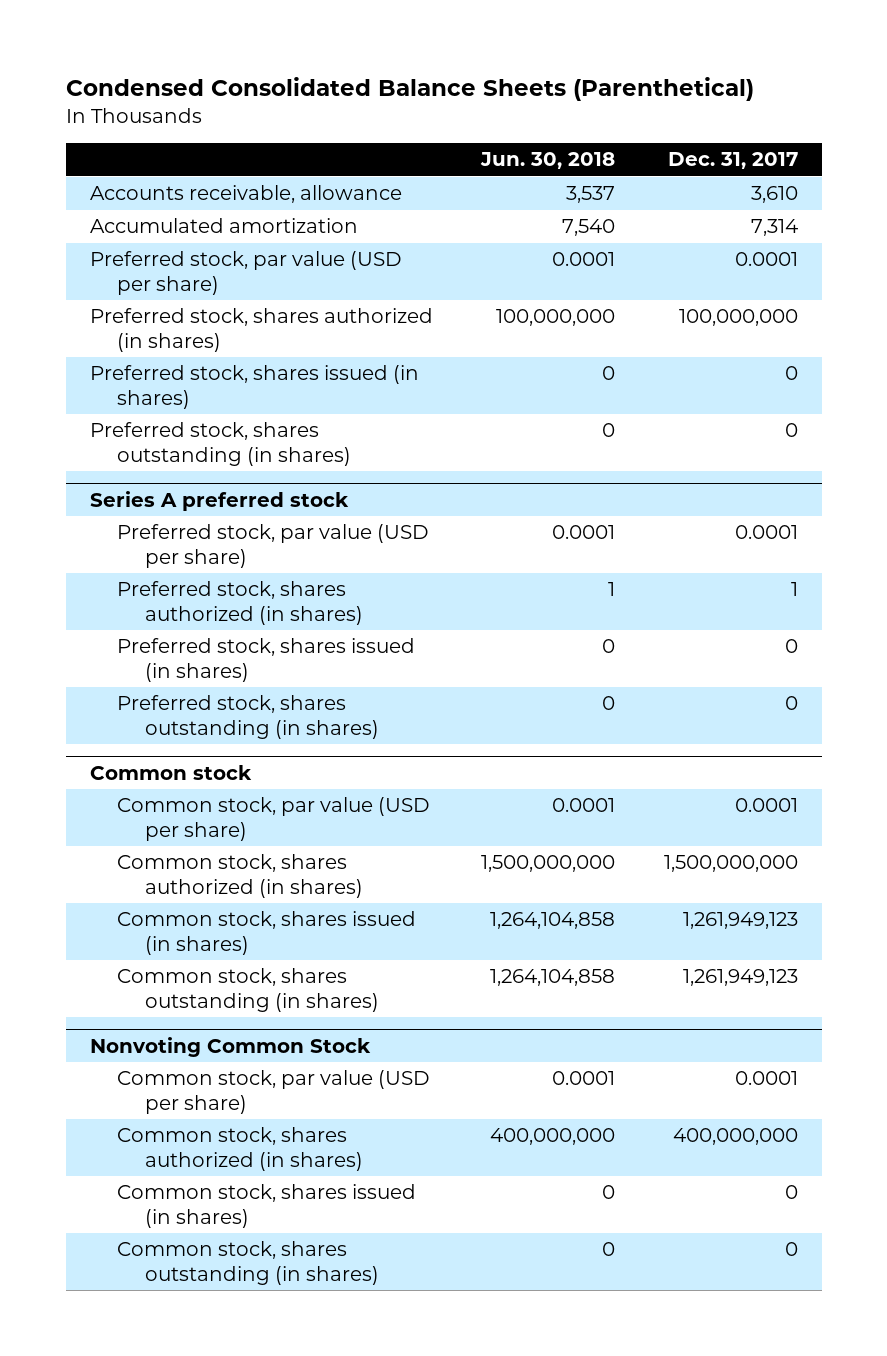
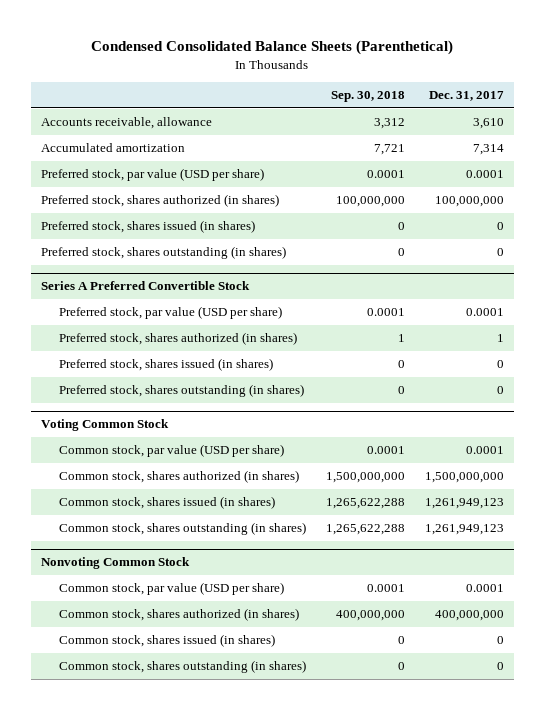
[480,152,616,170] Jun. 30, 2018 -> none
none -> [330,91,405,103] Sep. 30, 2018
[89,490,349,511] Series A preferred stock -> [40,281,250,291] Series A Preferred Convertible Stock
[89,764,252,780] Common stock -> [40,419,169,432] Voting Common Stock

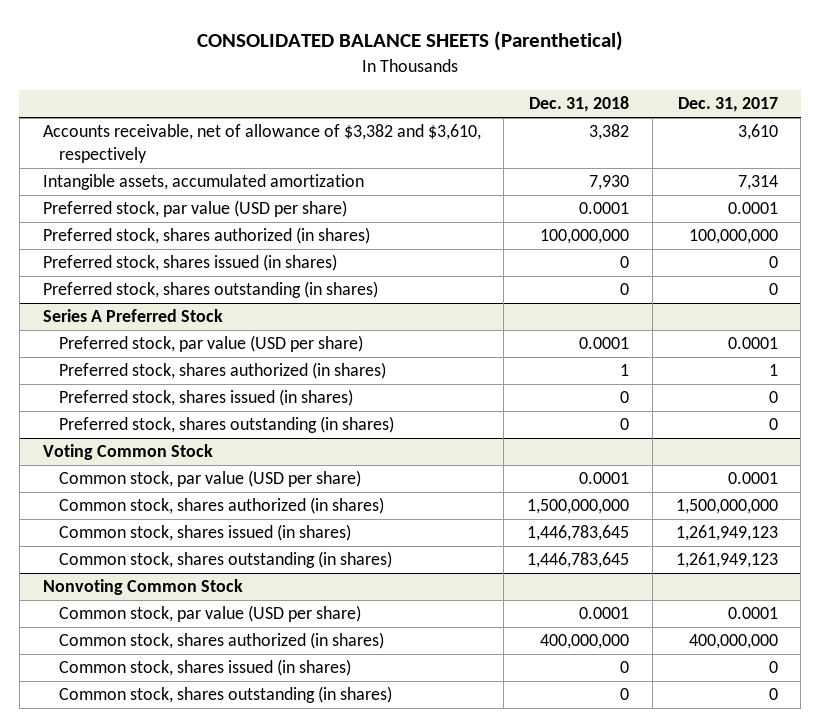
[91,40,454,56] Condensed Consolidated Balance Sheets (Parenthetical) -> [197,31,624,52] CONSOLIDATED BALANCE SHEETS (Parenthetical)
[330,91,405,103] Sep. 30, 2018 -> none
none -> [529,96,630,113] Dec. 31, 2018
[40,117,212,130] Accounts receivable, allowance -> [42,124,481,164] Accounts receivable, net of allowance of $3,382 and $3,610, respectively
[40,143,185,153] Accumulated amortization -> [42,174,364,191] Intangible assets, accumulated amortization
[40,281,250,291] Series A Preferred Convertible Stock -> [42,309,223,323] Series A Preferred Stock

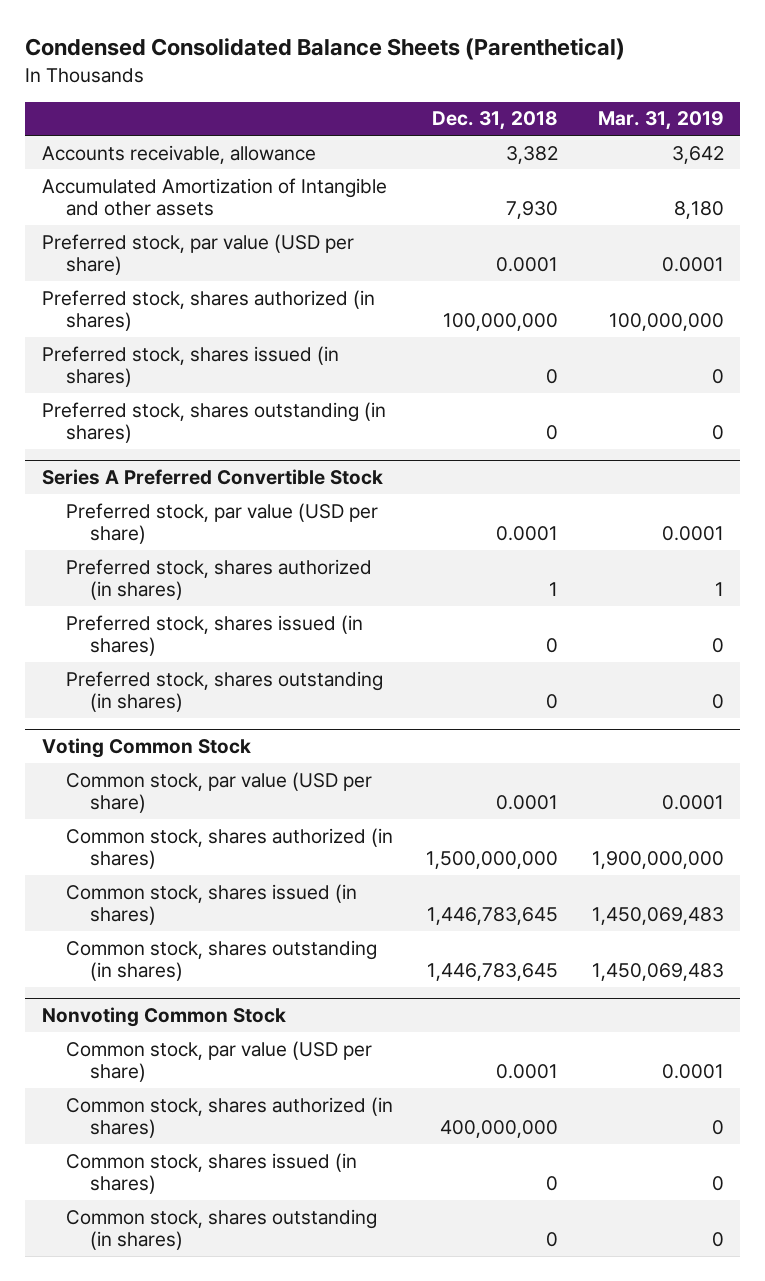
[197,31,624,52] CONSOLIDATED BALANCE SHEETS (Parenthetical) -> [24,38,625,61] Condensed Consolidated Balance Sheets (Parenthetical)
[677,97,778,113] Dec. 31, 2017 -> none
none -> [597,111,724,131] Mar. 31, 2019
[42,124,481,164] Accounts receivable, net of allowance of $3,382 and $3,610, respectively -> [41,144,316,164] Accounts receivable, allowance
[42,174,364,191] Intangible assets, accumulated amortization -> [41,177,387,217] Accumulated Amortization of Intangible and other assets
[42,309,223,323] Series A Preferred Stock -> [41,469,383,486] Series A Preferred Convertible Stock

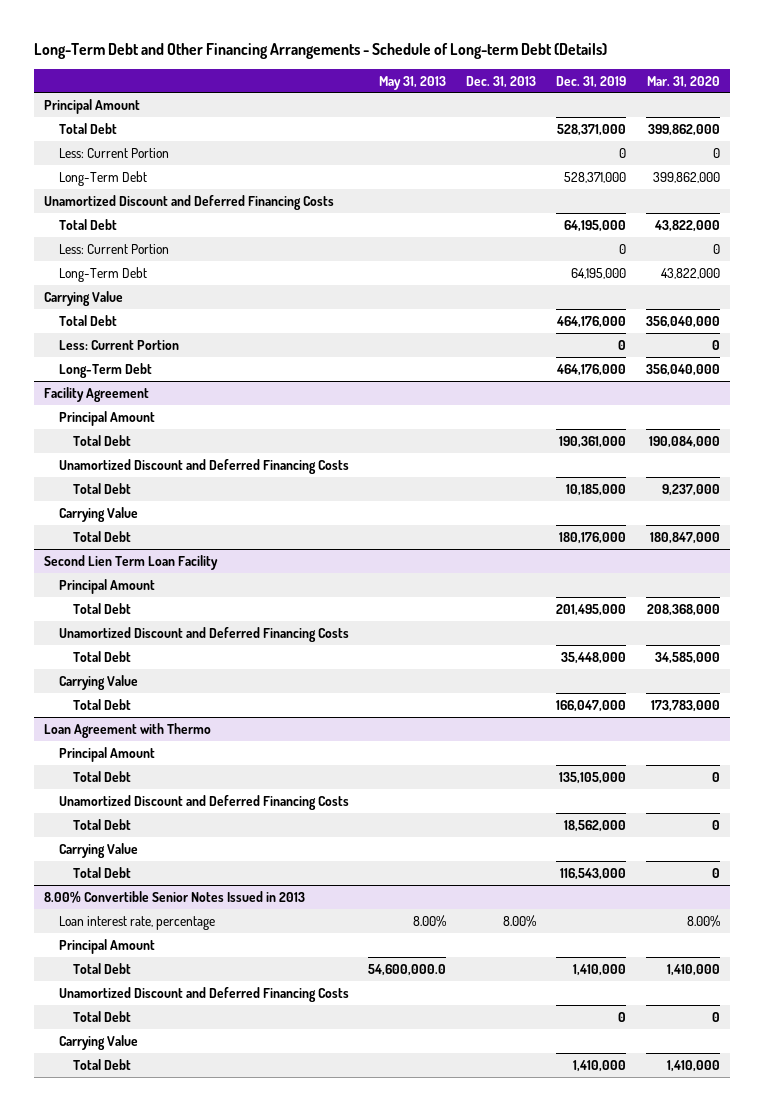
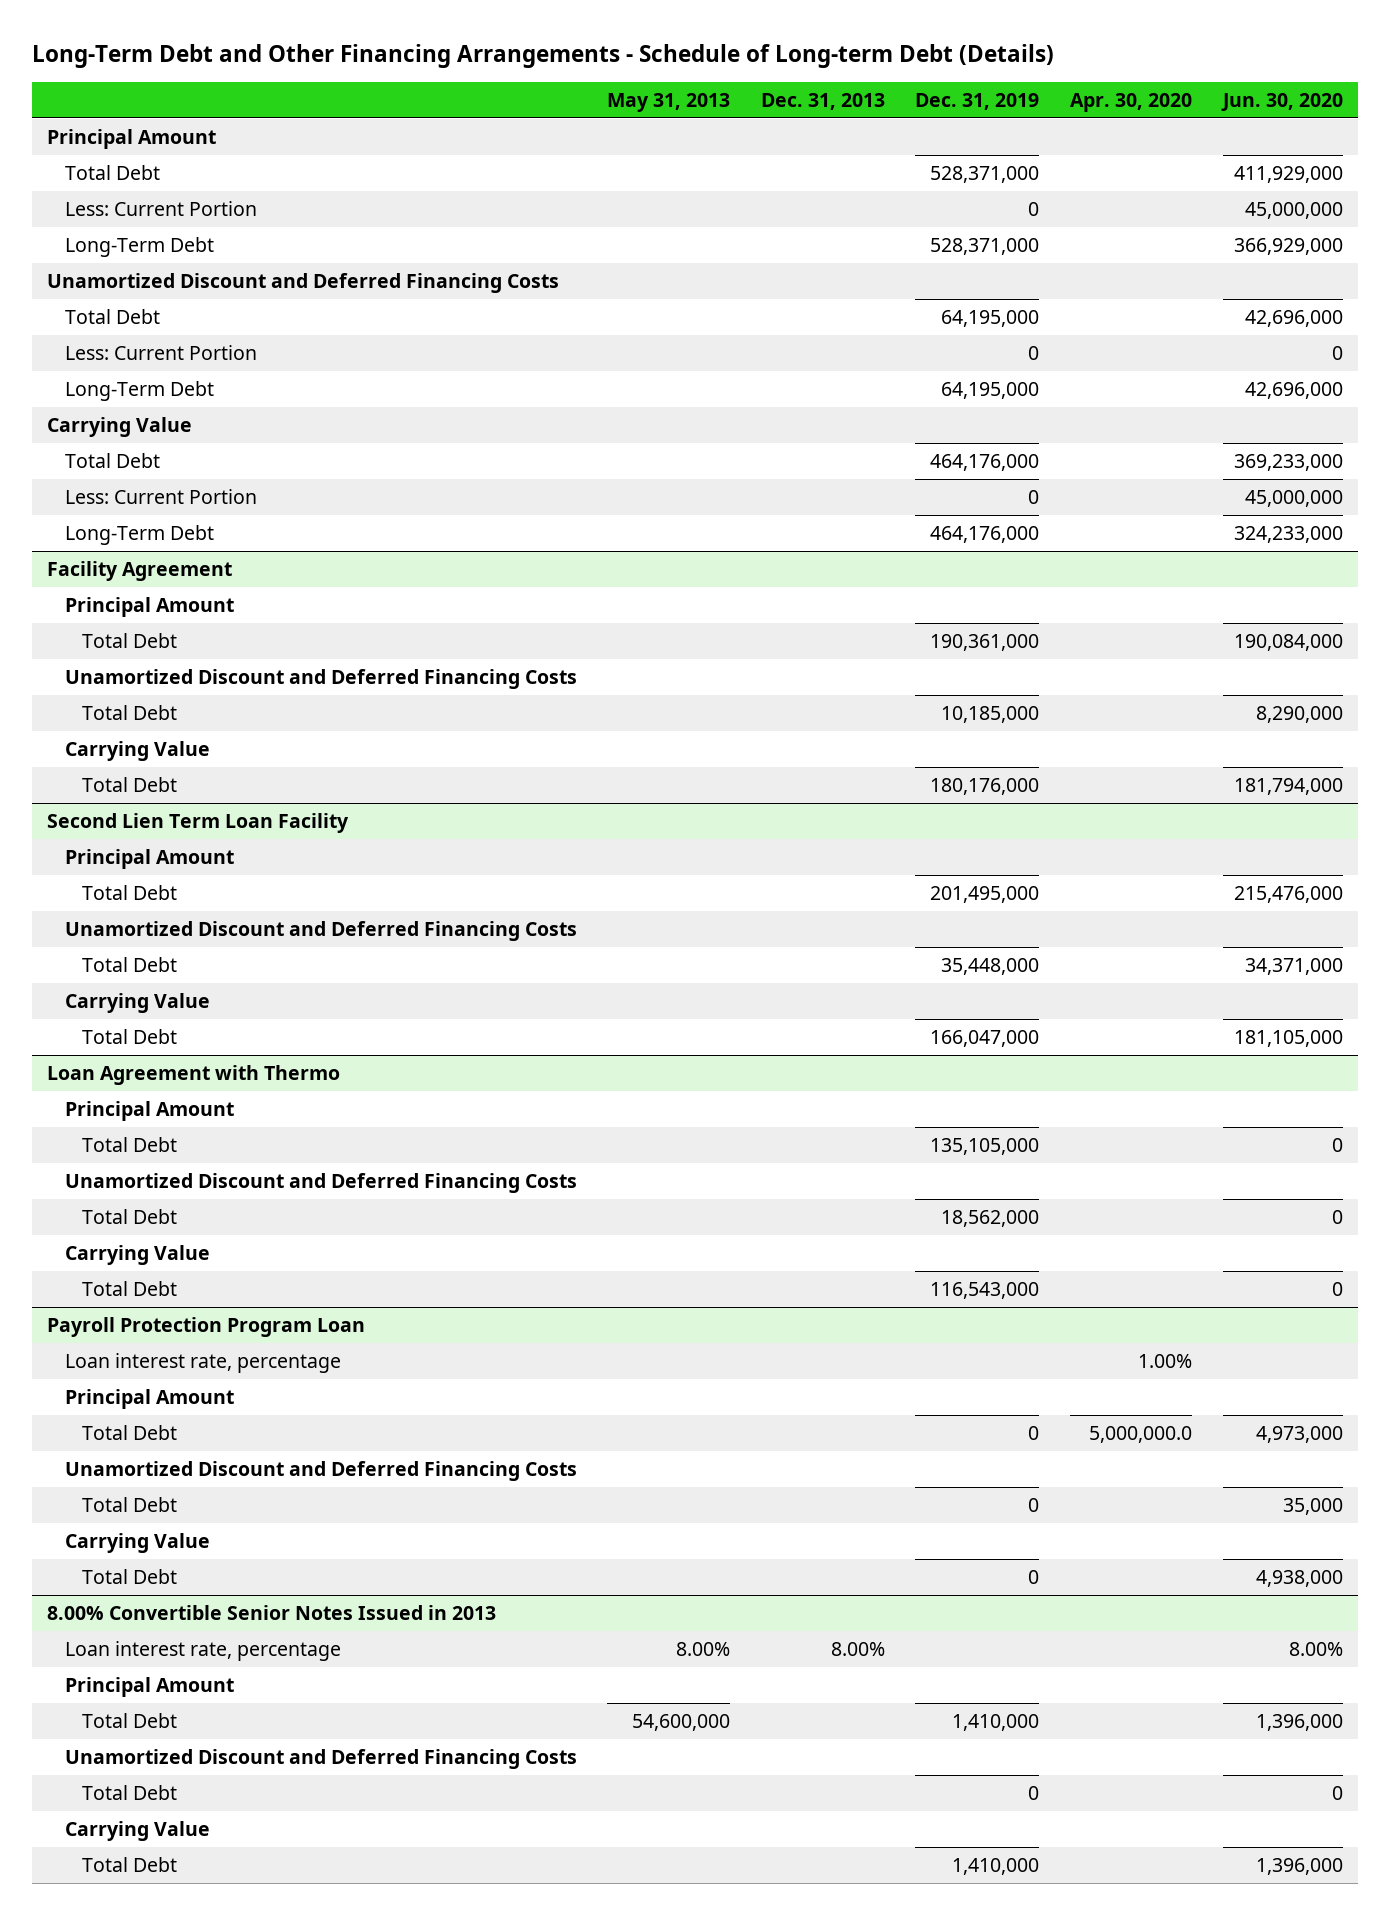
[646,75,720,88] Mar. 31, 2020 -> none
none -> [1069,92,1192,112] Apr. 30, 2020
none -> [1220,92,1343,111] Jun. 30, 2020
none -> [47,1316,366,1337] Payroll Protection Program Loan
none -> [64,1352,341,1373] Loan interest rate, percentage
none -> [64,1388,234,1409] Principal Amount
none -> [81,1424,177,1440] Total Debt
none -> [64,1460,577,1481] Unamortized Discount and Deferred Financing Costs
none -> [81,1496,177,1512] Total Debt
none -> [64,1532,210,1553] Carrying Value
none -> [81,1568,177,1584] Total Debt
[368,963,447,976] 54,600,000.0 -> [632,1713,731,1731] 54,600,000

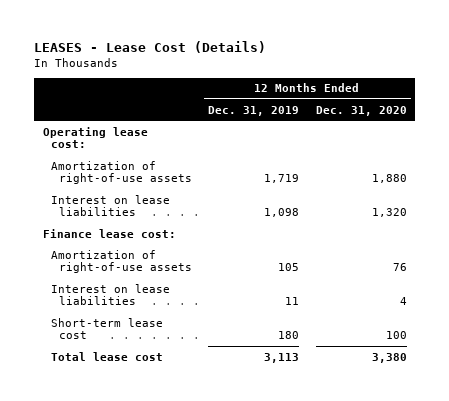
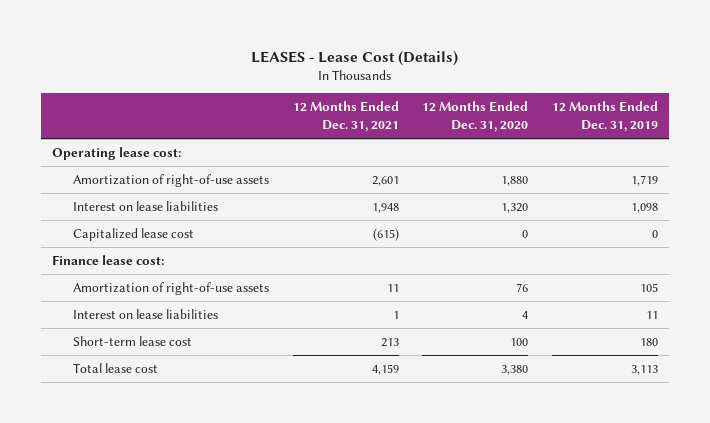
none -> [292,101,399,132] 12 Months Ended Dec. 31, 2021
none -> [73,228,195,242] Capitalized lease cost

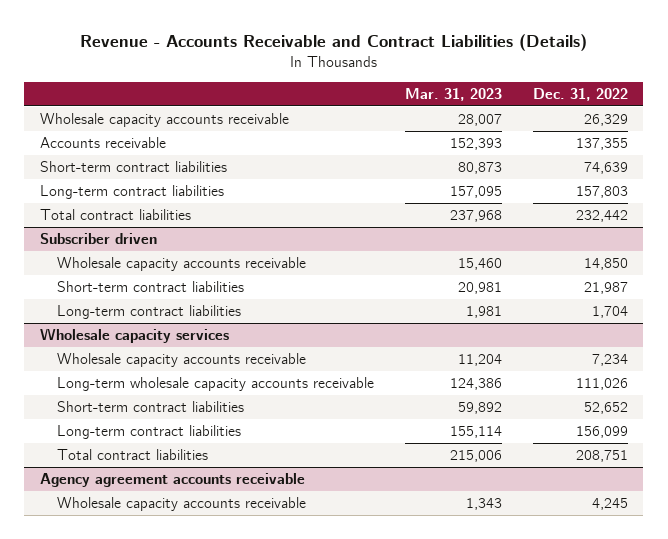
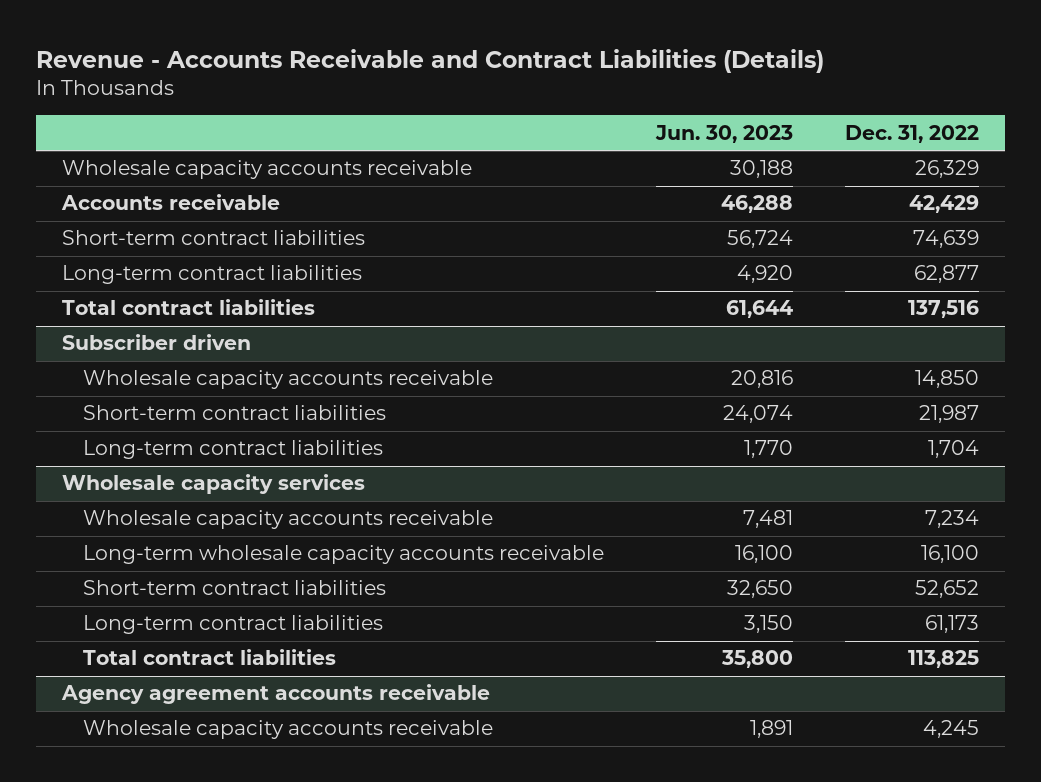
[404,88,502,102] Mar. 31, 2023 -> none
none -> [654,124,793,143] Jun. 30, 2023
[575,138,628,151] 137,355 -> [908,195,979,214] 42,429
[575,186,628,199] 157,803 -> [913,265,979,284] 62,877
[575,210,628,223] 232,442 -> [907,300,979,319] 137,516
[575,378,628,391] 111,026 -> [920,545,979,564] 16,100
[575,426,628,439] 156,099 -> [924,615,979,634] 61,173
[575,450,628,463] 208,751 -> [907,650,979,669] 113,825

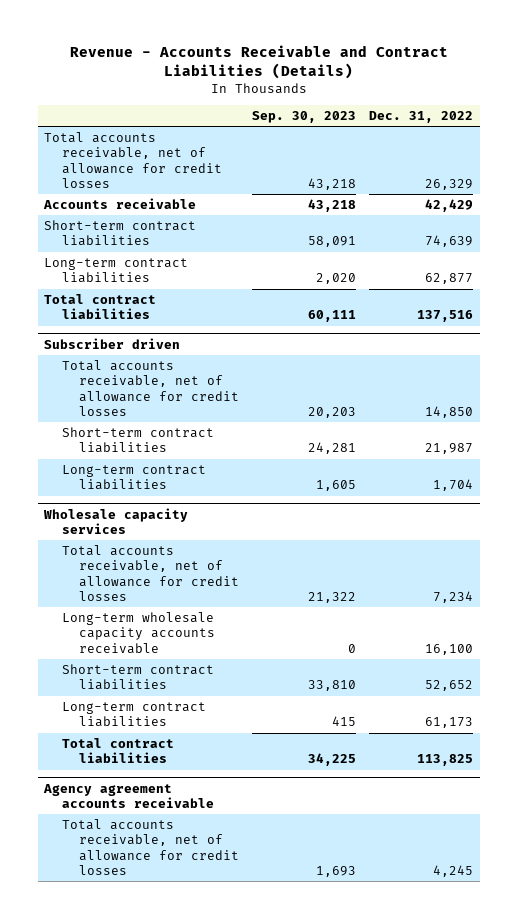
[654,124,793,143] Jun. 30, 2023 -> none
none -> [252,110,357,123] Sep. 30, 2023
[62,160,473,180] Wholesale capacity accounts receivable -> [44,131,222,189] Total accounts receivable, net of allowance for credit losses
[82,370,493,390] Wholesale capacity accounts receivable -> [61,359,240,417] Total accounts receivable, net of allowance for credit losses
[82,510,493,530] Wholesale capacity accounts receivable -> [61,544,240,602] Total accounts receivable, net of allowance for credit losses
[82,720,493,740] Wholesale capacity accounts receivable -> [61,818,240,876] Total accounts receivable, net of allowance for credit losses

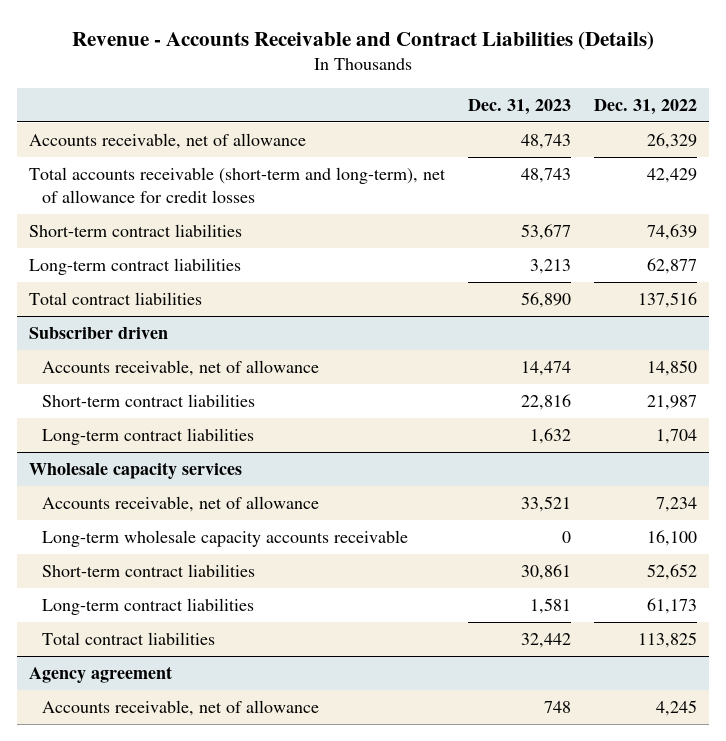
[252,110,357,123] Sep. 30, 2023 -> none
none -> [468,99,572,116] Dec. 31, 2023
[44,131,222,189] Total accounts receivable, net of allowance for credit losses -> [28,132,306,149] Accounts receivable, net of allowance
[43,197,197,209] Accounts receivable -> [28,166,446,204] Total accounts receivable (short-term and long-term), net of allowance for credit losses
[61,359,240,417] Total accounts receivable, net of allowance for credit losses -> [42,359,320,376] Accounts receivable, net of allowance
[61,544,240,602] Total accounts receivable, net of allowance for credit losses -> [42,495,320,512] Accounts receivable, net of allowance
[43,783,214,808] Agency agreement accounts receivable -> [28,665,172,683] Agency agreement
[61,818,240,876] Total accounts receivable, net of allowance for credit losses -> [42,699,320,716] Accounts receivable, net of allowance

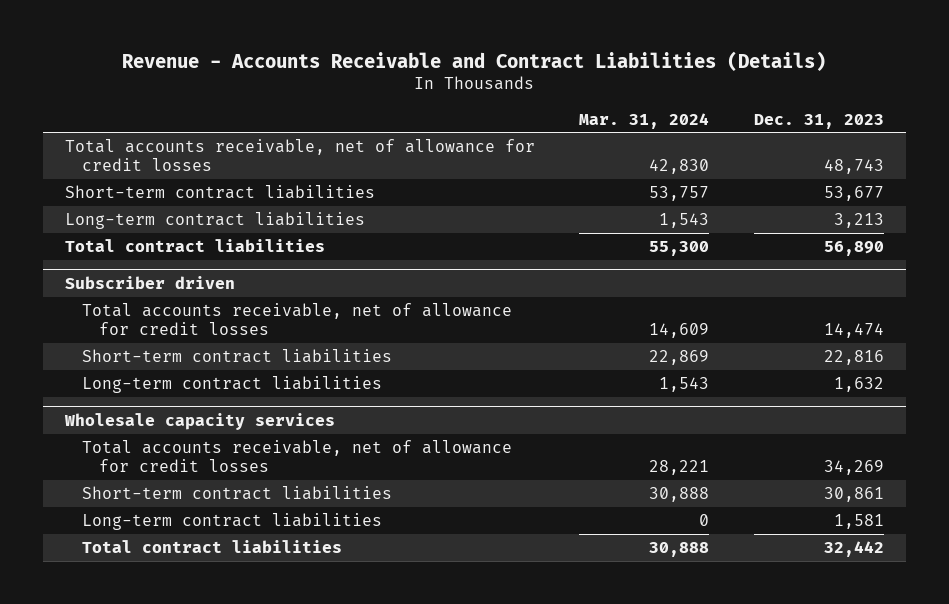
[594,99,698,116] Dec. 31, 2022 -> none
none -> [579,112,710,129] Mar. 31, 2024
[28,166,446,204] Total accounts receivable (short-term and long-term), net of allowance for credit losses -> none
[28,132,306,149] Accounts receivable, net of allowance -> [64,139,535,172] Total accounts receivable, net of allowance for credit losses
[42,359,320,376] Accounts receivable, net of allowance -> [81,303,512,336] Total accounts receivable, net of allowance for credit losses
[42,529,409,547] Long-term wholesale capacity accounts receivable -> none
[42,495,320,512] Accounts receivable, net of allowance -> [81,440,512,473] Total accounts receivable, net of allowance for credit losses
[521,495,572,512] 33,521 -> [823,460,884,476] 34,269
[28,665,172,683] Agency agreement -> none
[42,699,320,716] Accounts receivable, net of allowance -> none

